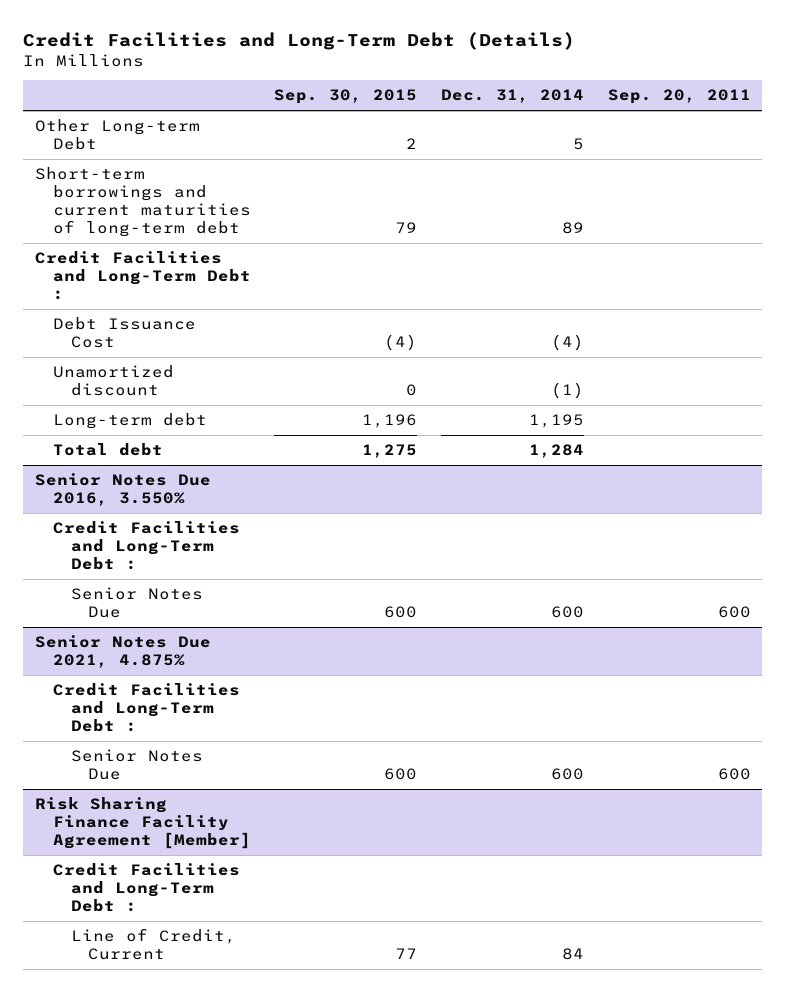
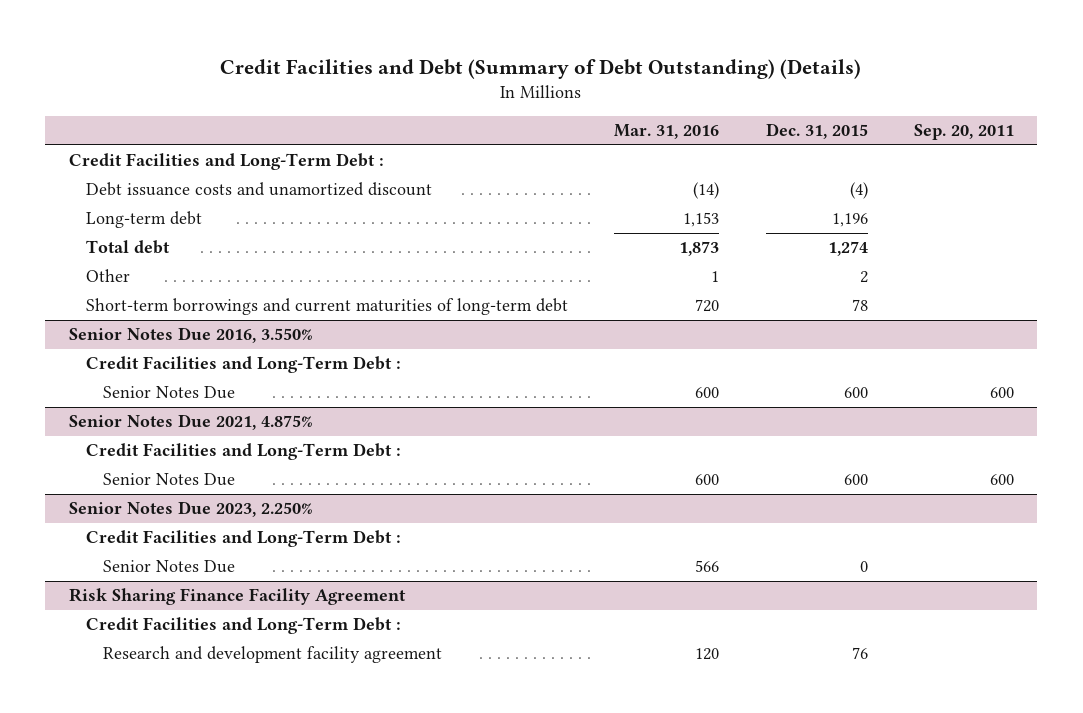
[22,31,575,50] Credit Facilities and Long-Term Debt (Details) -> [220,58,862,79] Credit Facilities and Debt (Summary of Debt Outstanding) (Details)
[274,89,418,105] Sep. 30, 2015 -> none
[440,89,584,104] Dec. 31, 2014 -> none
none -> [614,124,720,140] Mar. 31, 2016
none -> [765,123,868,140] Dec. 31, 2015
[34,118,200,151] Other Long-term Debt -> none
[52,364,174,397] Unamortized discount -> none
[52,316,196,349] Debt Issuance Cost -> [85,182,432,197] Debt issuance costs and unamortized discount
none -> [85,269,130,283] Other
[34,166,251,238] Short-term borrowings and current maturities of long-term debt -> [85,298,568,316] Short-term borrowings and current maturities of long-term debt
none -> [68,501,312,518] Senior Notes Due 2023, 2.250%
none -> [85,530,401,548] Credit Facilities and Long-Term Debt :
none -> [103,560,236,574] Senior Notes Due
[34,796,251,850] Risk Sharing Finance Facility Agreement [Member] -> [68,588,406,606] Risk Sharing Finance Facility Agreement
[70,927,236,961] Line of Credit, Current -> [103,646,443,664] Research and development facility agreement

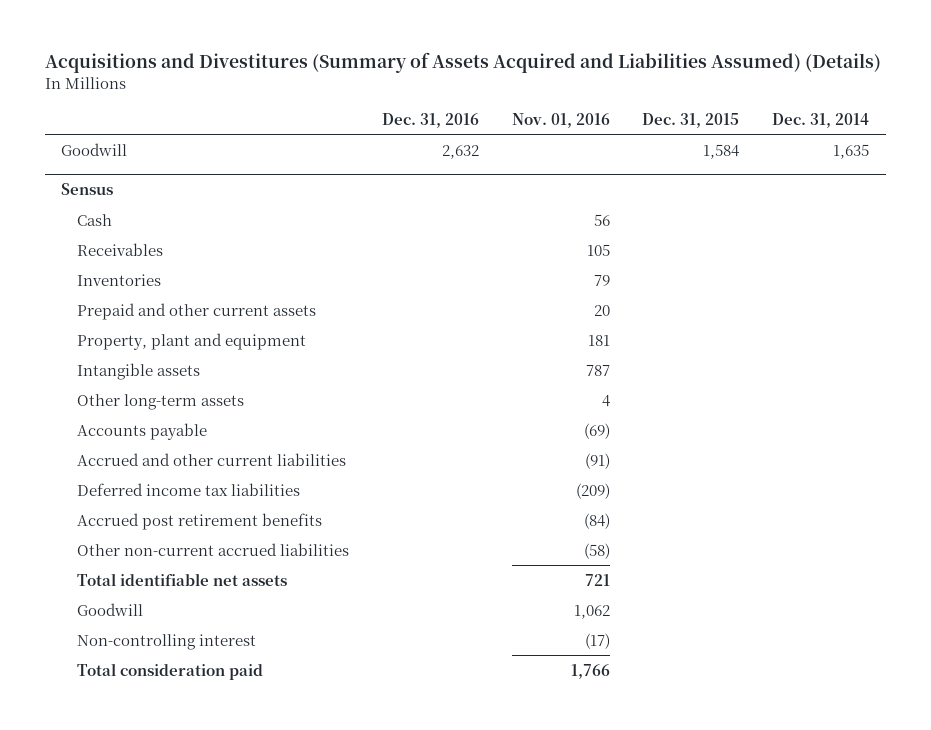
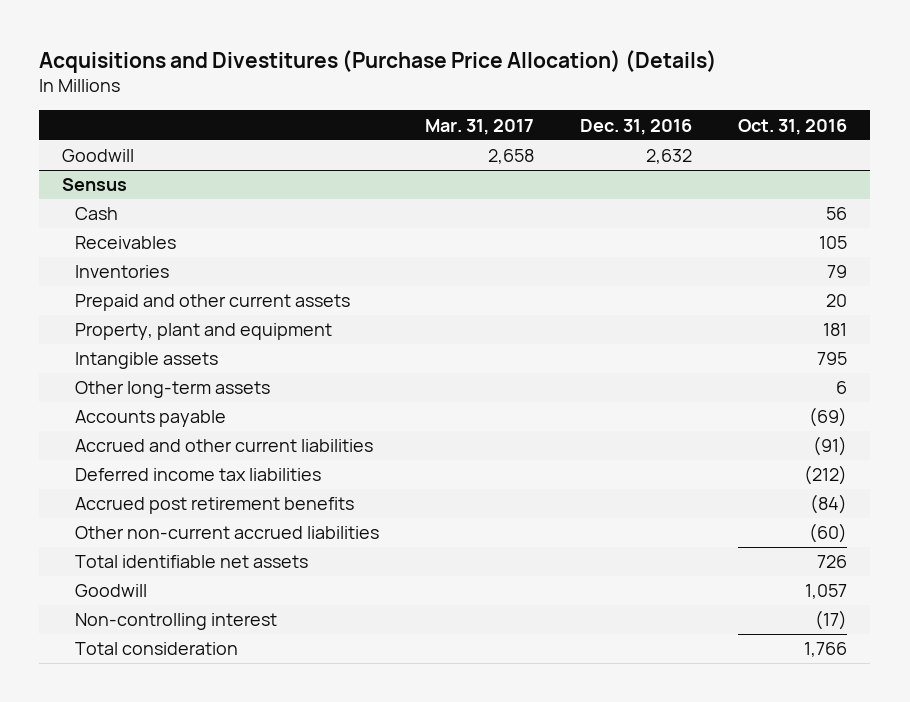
[44,52,881,74] Acquisitions and Divestitures (Summary of Assets Acquired and Liabilities Assumed) (Details) -> [39,49,718,73] Acquisitions and Divestitures (Purchase Price Allocation) (Details)
[511,112,610,128] Nov. 01, 2016 -> none
[642,112,740,128] Dec. 31, 2015 -> none
[772,112,870,128] Dec. 31, 2014 -> none
none -> [425,118,535,135] Mar. 31, 2017
none -> [738,118,848,135] Oct. 31, 2016
[76,662,263,680] Total consideration paid -> [75,642,239,656] Total consideration

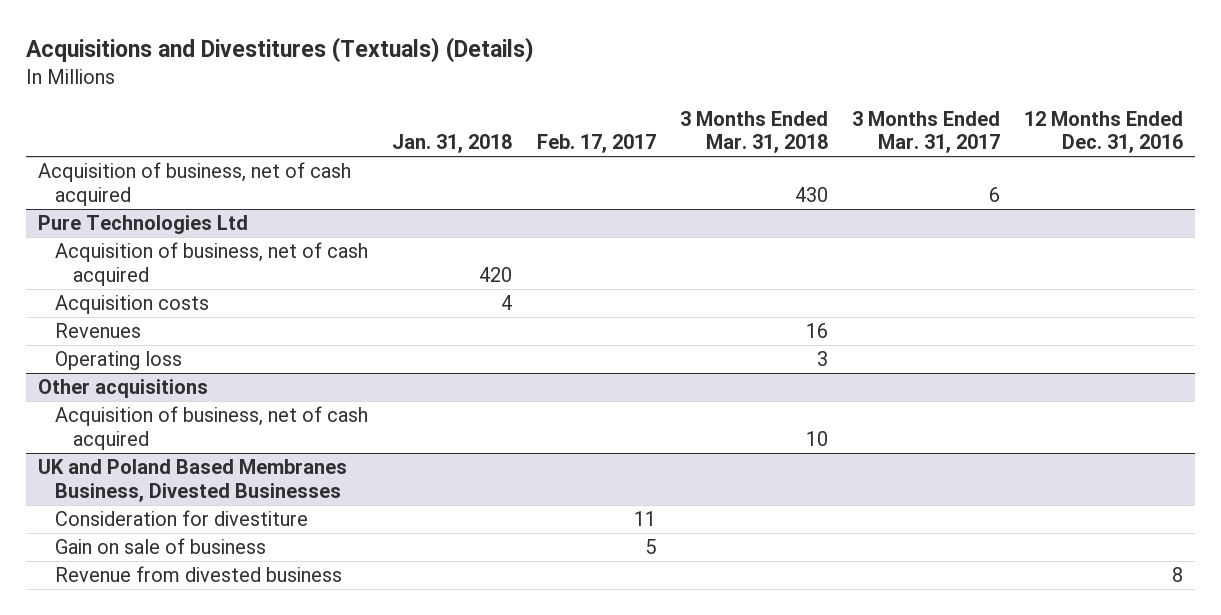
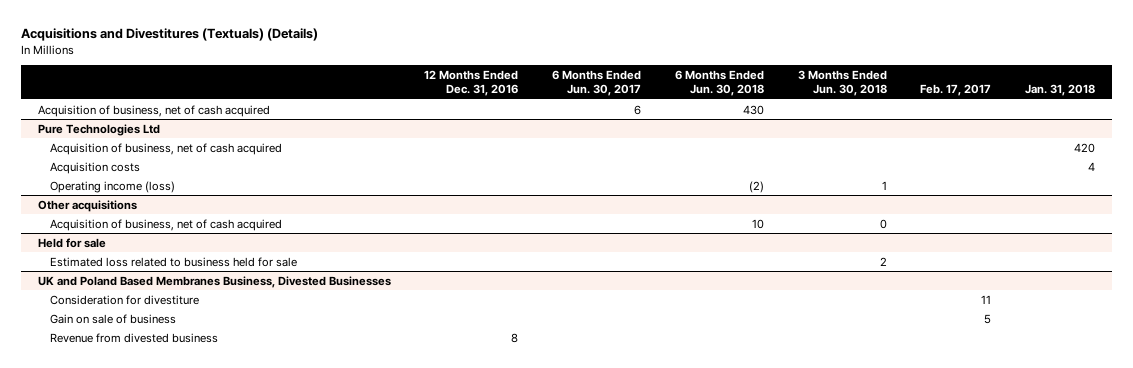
[679,110,828,154] 3 Months Ended Mar. 31, 2018 -> none
[851,110,1000,154] 3 Months Ended Mar. 31, 2017 -> none
none -> [552,69,642,97] 6 Months Ended Jun. 30, 2017
none -> [674,69,764,97] 6 Months Ended Jun. 30, 2018
none -> [797,69,887,97] 3 Months Ended Jun. 30, 2018
[55,323,142,339] Revenues -> none
[55,351,183,371] Operating loss -> [50,180,176,193] Operating income (loss)
none -> [37,237,106,248] Held for sale
none -> [50,256,298,267] Estimated loss related to business held for sale

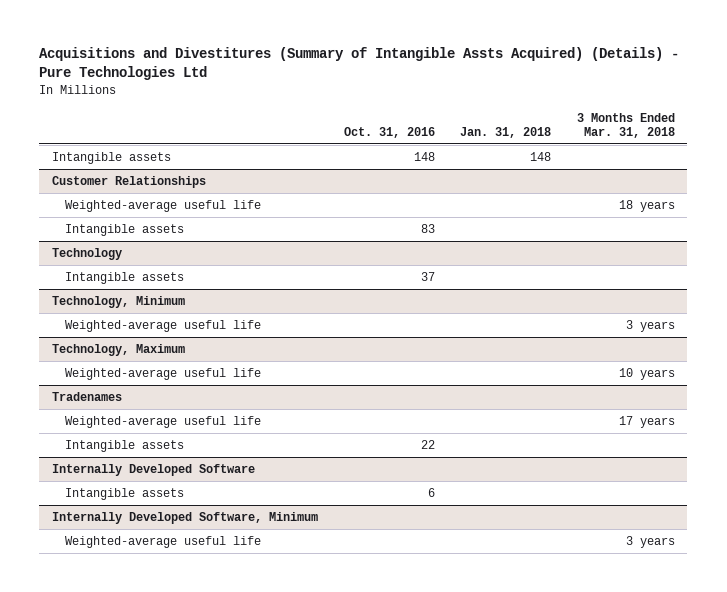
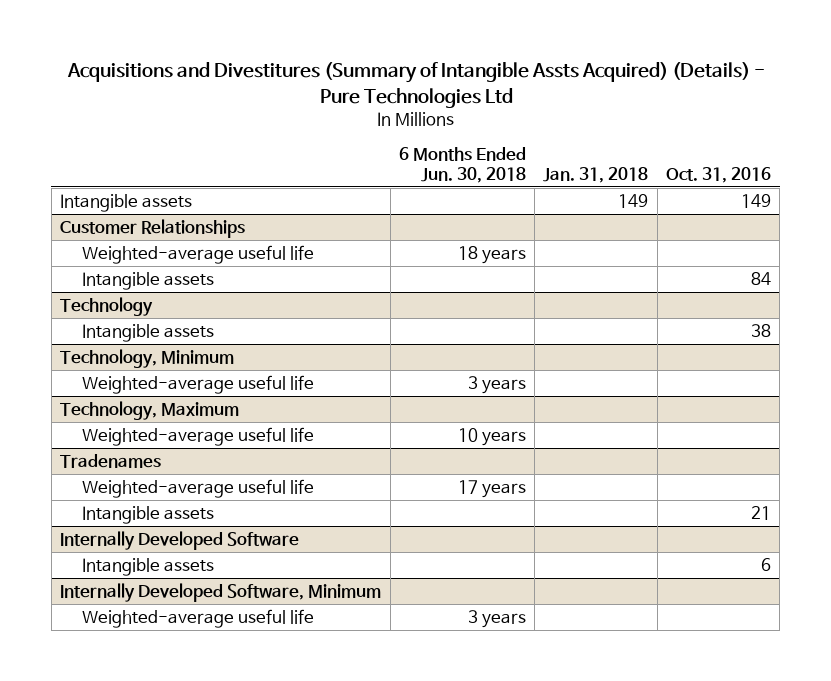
[576,112,675,139] 3 Months Ended Mar. 31, 2018 -> none
none -> [398,147,526,183] 6 Months Ended Jun. 30, 2018
[413,151,435,161] 148 -> [741,193,772,208] 149
[530,151,552,161] 148 -> [618,193,649,208] 149
[420,223,435,233] 83 -> [751,271,772,285] 84
[420,271,435,281] 37 -> [751,323,772,337] 38
[420,439,435,449] 22 -> [751,505,772,520] 21

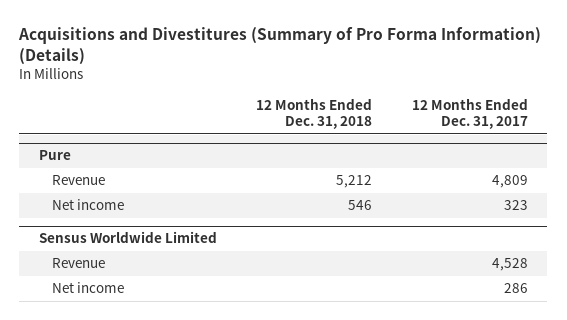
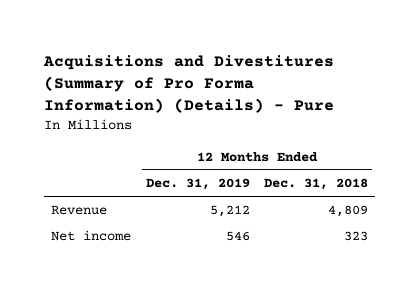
[18,27,542,66] Acquisitions and Divestitures (Summary of Pro Forma Information) (Details) -> [42,54,334,114] Acquisitions and Divestitures (Summary of Pro Forma Information) (Details) - Pure
[411,97,528,130] 12 Months Ended Dec. 31, 2017 -> none
none -> [145,178,250,191] Dec. 31, 2019
[39,150,72,161] Pure -> none
[51,175,105,186] Revenue -> none
[51,199,124,211] Net income -> none
[39,231,218,244] Sensus Worldwide Limited -> none
[51,258,105,269] Revenue -> none
[51,282,124,294] Net income -> none
none -> [51,205,108,216] Revenue
none -> [51,230,132,242] Net income

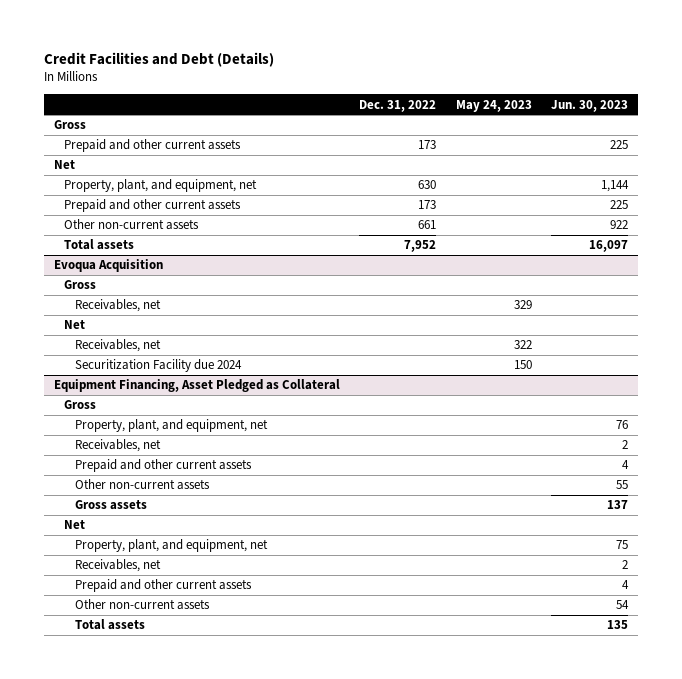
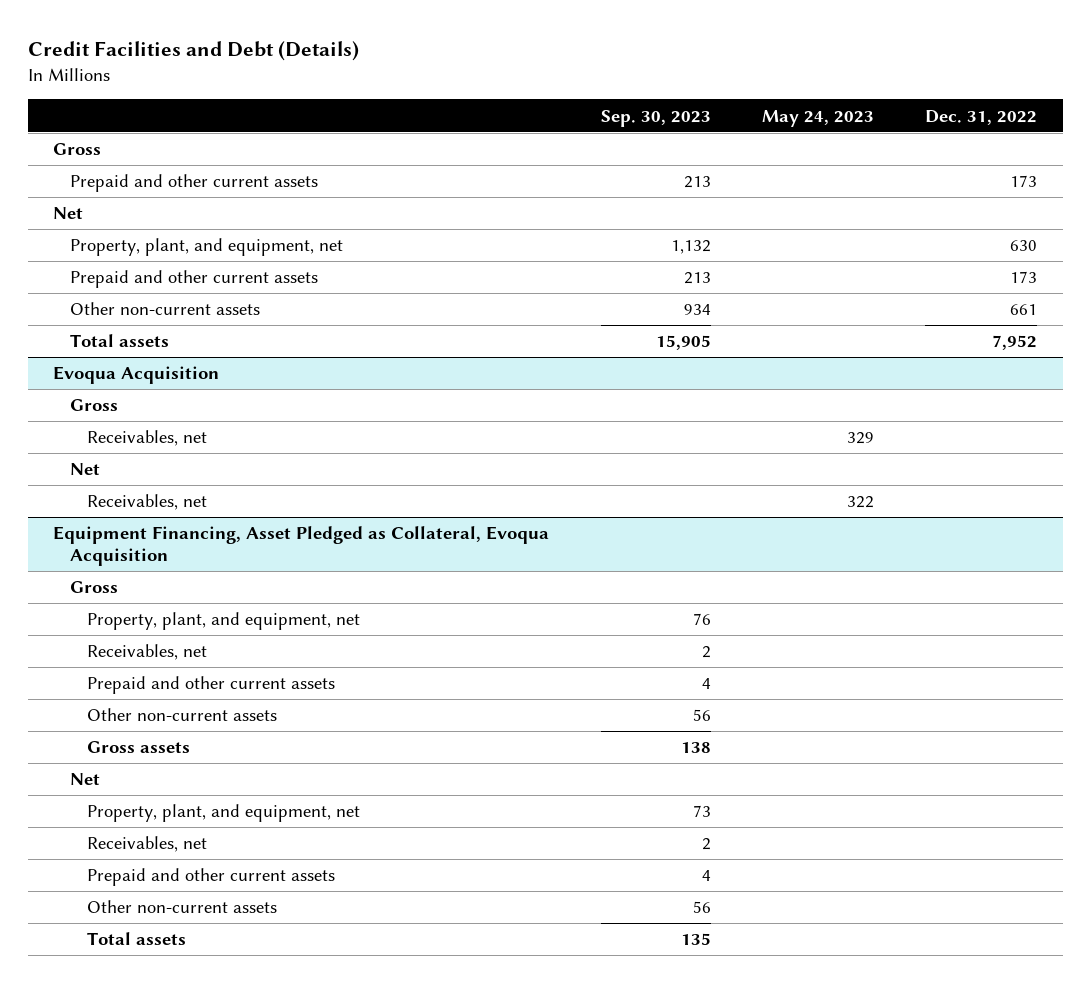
[551,99,629,112] Jun. 30, 2023 -> none
none -> [600,109,711,127] Sep. 30, 2023
[74,359,242,373] Securitization Facility due 2024 -> none
[53,379,340,393] Equipment Financing, Asset Pledged as Collateral -> [53,526,550,566] Equipment Financing, Asset Pledged as Collateral, Evoqua Acquisition

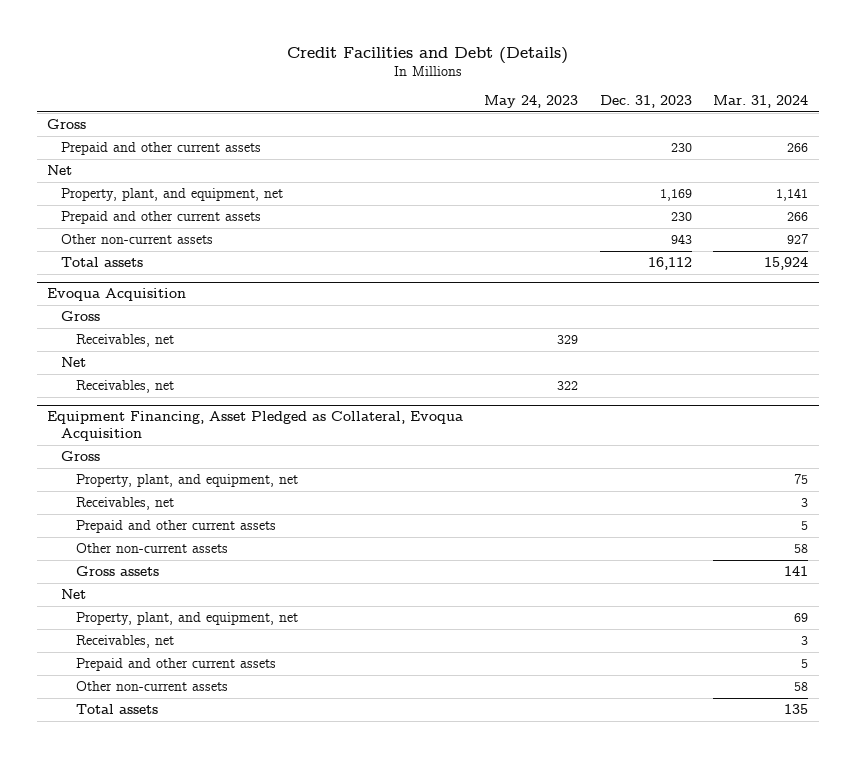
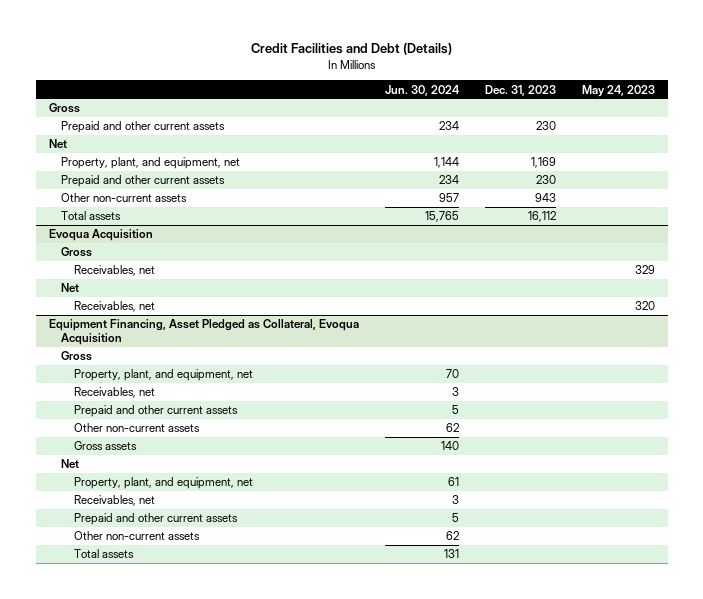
[713,95,809,109] Mar. 31, 2024 -> none
none -> [384,84,460,96] Jun. 30, 2024
[557,380,579,390] 322 -> [634,301,655,311] 320

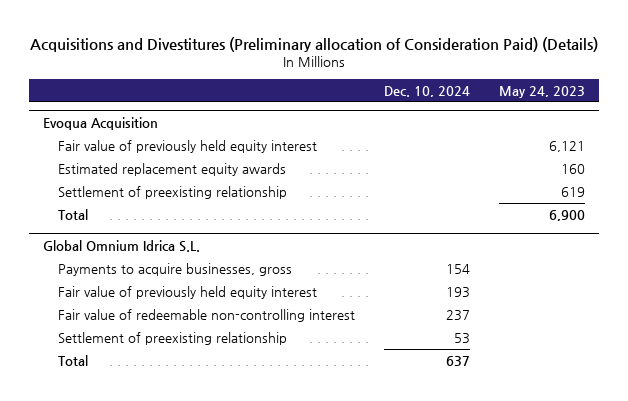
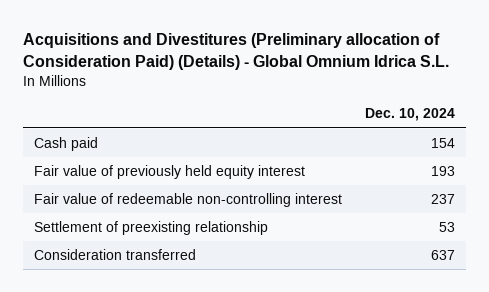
[30,36,599,52] Acquisitions and Divestitures (Preliminary allocation of Consideration Paid) (Details) -> [22,32,449,70] Acquisitions and Divestitures (Preliminary allocation of Consideration Paid) (Details) - Global Omnium Idrica S.L.
[498,85,585,98] May 24, 2023 -> none
[43,116,159,130] Evoqua Acquisition -> none
[57,140,317,154] Fair value of previously held equity interest -> none
[57,163,286,177] Estimated replacement equity awards -> none
[57,186,287,200] Settlement of preexisting relationship -> none
[57,209,88,221] Total -> none
[43,239,201,252] Global Omnium Idrica S.L. -> none
[57,263,292,277] Payments to acquire businesses, gross -> [34,136,99,151] Cash paid
[57,355,88,367] Total -> [34,248,197,260] Consideration transferred

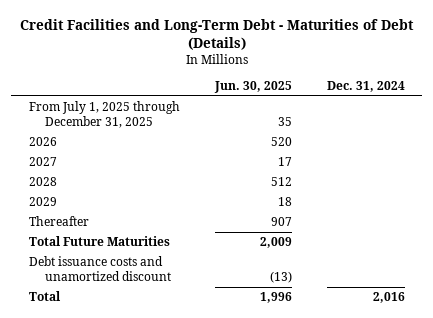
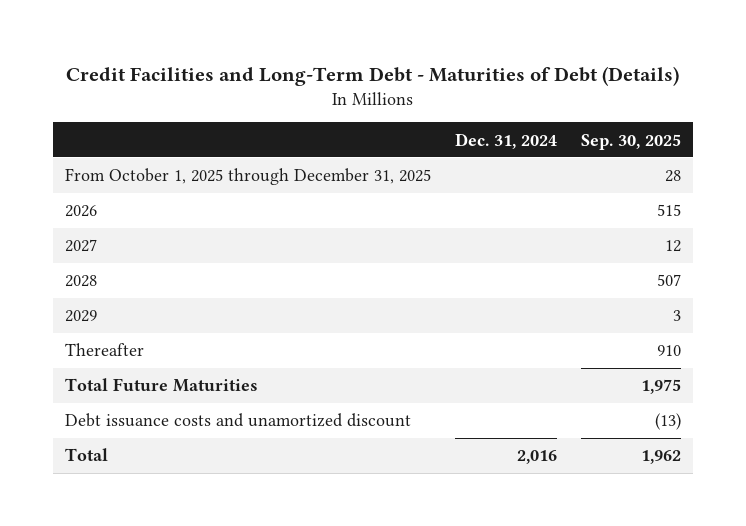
[213,81,292,94] Jun. 30, 2025 -> none
none -> [581,133,682,150] Sep. 30, 2025
[28,101,180,129] From July 1, 2025 through December 31, 2025 -> [64,168,431,186] From October 1, 2025 through December 31, 2025

